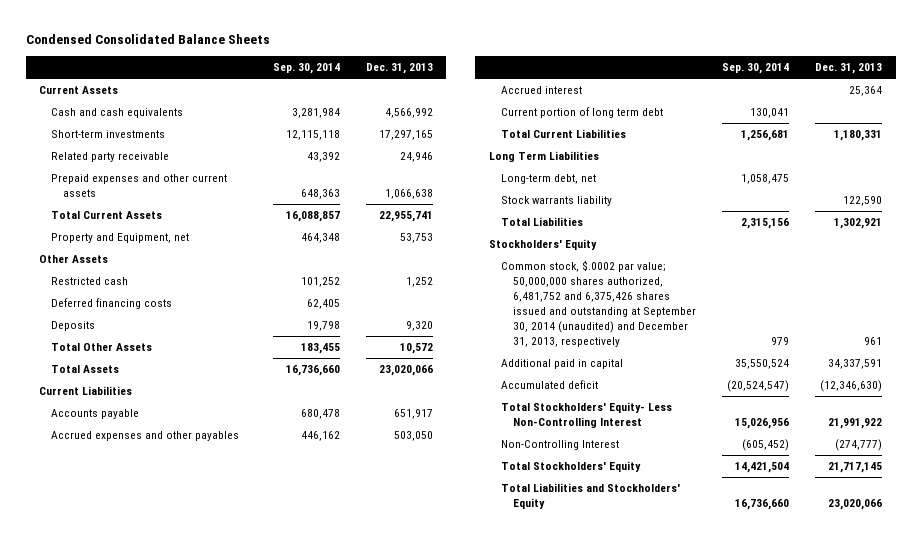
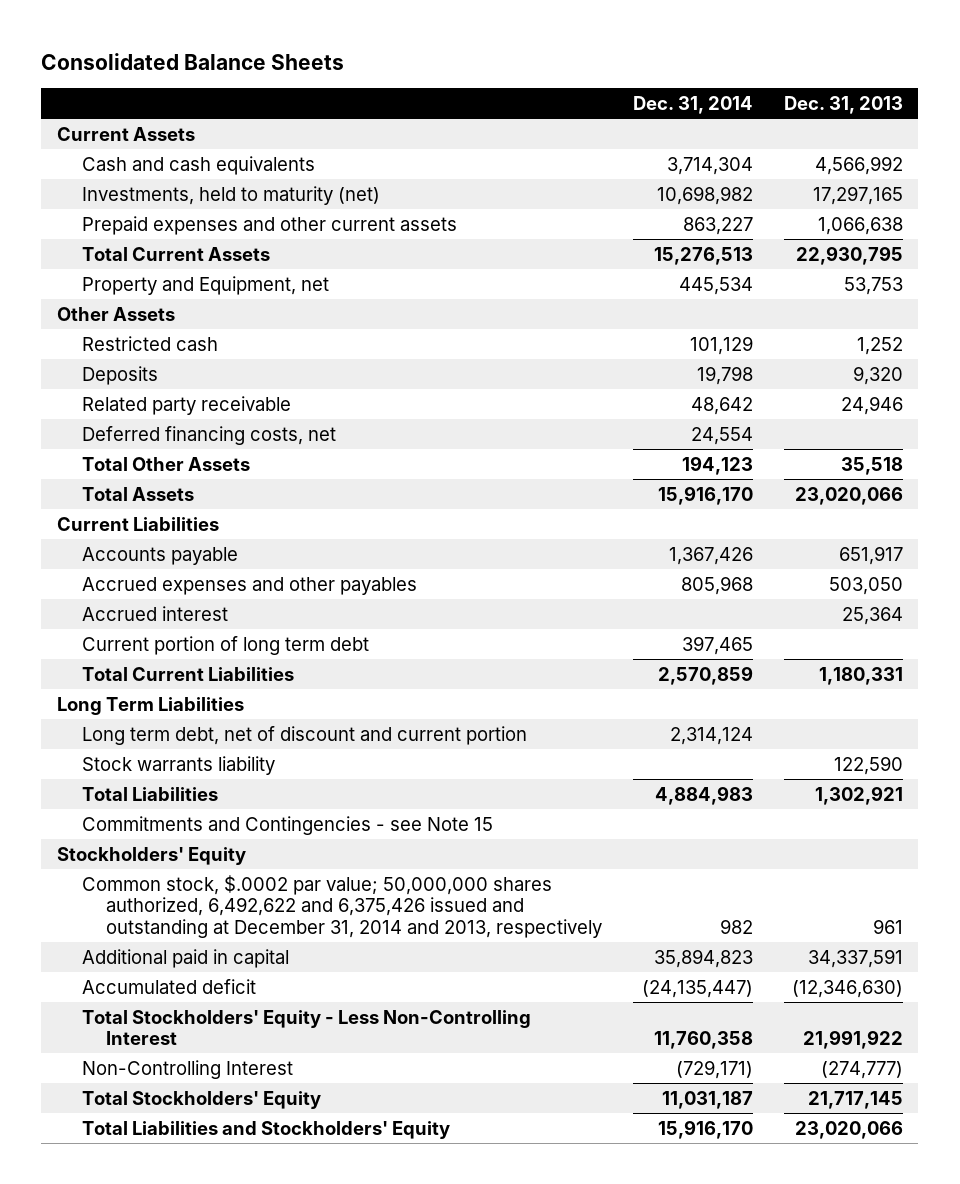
[26,34,271,45] Condensed Consolidated Balance Sheets -> [41,53,345,71] Consolidated Balance Sheets
[272,63,340,75] Sep. 30, 2014 -> none
none -> [633,96,754,115] Dec. 31, 2014
[51,130,166,139] Short-term investments -> [81,185,380,205] Investments, held to maturity (net)
[379,211,434,223] 22,955,741 -> [795,245,903,265] 22,930,795
[51,298,173,310] Deferred financing costs -> none
[51,152,170,163] Related party receivable -> [81,395,291,415] Related party receivable
none -> [81,425,336,445] Deferred financing costs, net
[400,343,434,355] 10,572 -> [840,456,903,475] 35,518
[500,174,596,185] Long-term debt, net -> [81,725,527,745] Long term debt, net of discount and current portion
none -> [81,815,493,835] Commitments and Contingencies - see Note 15
[500,260,696,347] Common stock, $.0002 par value; 50,000,000 shares authorized, 6,481,752 and 6,375,426 shares issued and outstanding at September 30, 2014 (unaudited) and December 31, 2013, respectively -> [81,874,603,938] Common stock, $.0002 par value; 50,000,000 shares authorized, 6,492,622 and 6,375,426 issued and outstanding at December 31, 2014 and 2013, respectively
[500,402,672,429] Total Stockholders' Equity- Less Non-Controlling Interest -> [81,1009,531,1046] Total Stockholders' Equity - Less Non-Controlling Interest

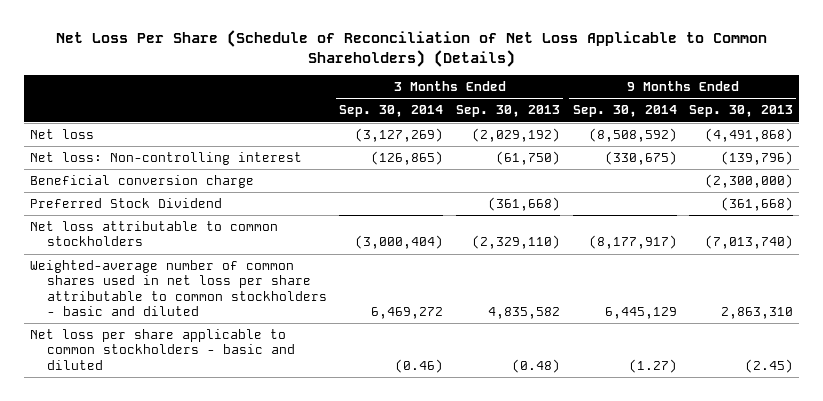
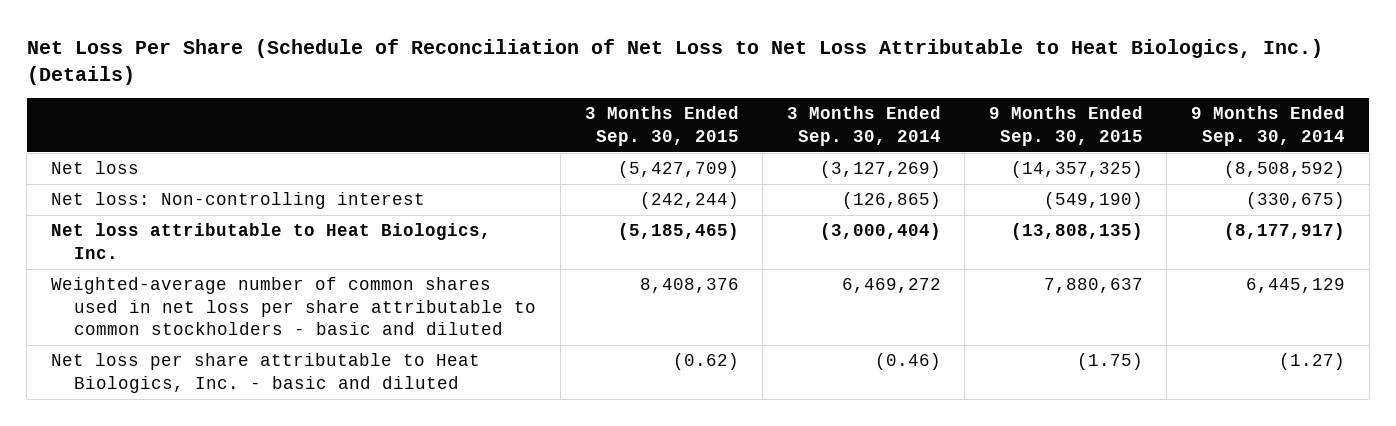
[55,30,767,67] Net Loss Per Share (Schedule of Reconciliation of Net Loss Applicable to Common Shareholders) (Details) -> [26,38,1323,85] Net Loss Per Share (Schedule of Reconciliation of Net Loss to Net Loss Attributable to Heat Biologics, Inc.) (Details)
[456,105,561,118] Sep. 30, 2013 -> none
[689,105,794,118] Sep. 30, 2013 -> none
none -> [584,106,739,146] 3 Months Ended Sep. 30, 2015
none -> [988,106,1143,146] 9 Months Ended Sep. 30, 2015
[30,175,255,189] Beneficial conversion charge -> none
[30,198,223,209] Preferred Stock Dividend -> none
[30,221,279,247] Net loss attributable to common stockholders -> [50,223,491,259] Net loss attributable to Heat Biologics, Inc.
[30,329,295,370] Net loss per share applicable to common stockholders - basic and diluted -> [50,353,480,393] Net loss per share attributable to Heat Biologics, Inc. - basic and diluted

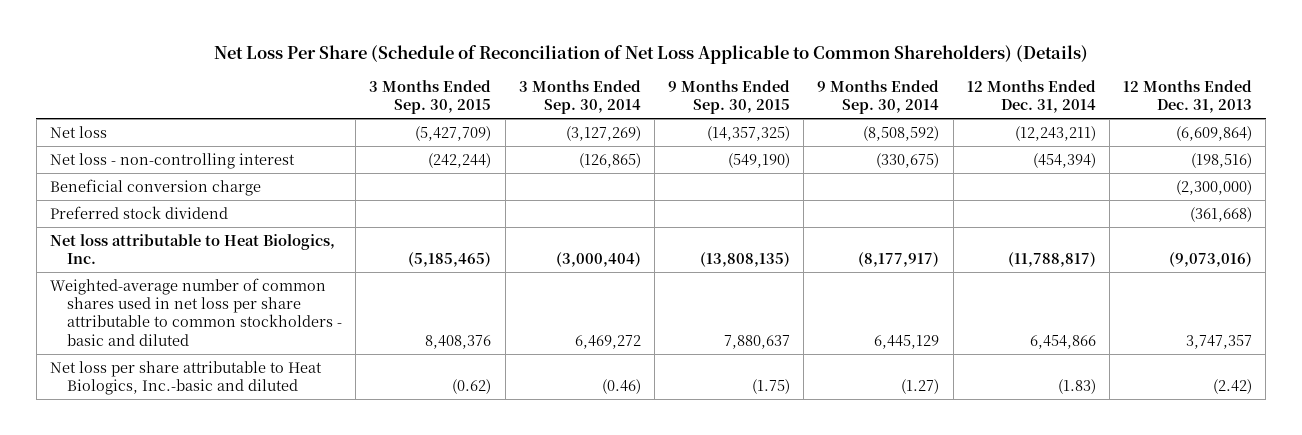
[26,38,1323,85] Net Loss Per Share (Schedule of Reconciliation of Net Loss to Net Loss Attributable to Heat Biologics, Inc.) (Details) -> [213,44,1088,64] Net Loss Per Share (Schedule of Reconciliation of Net Loss Applicable to Common Shareholders) (Details)
none -> [966,79,1096,114] 12 Months Ended Dec. 31, 2014
none -> [1123,79,1253,114] 12 Months Ended Dec. 31, 2013
[50,192,425,210] Net loss: Non-controlling interest -> [49,152,295,169] Net loss - non-controlling interest
none -> [49,178,261,196] Beneficial conversion charge
none -> [49,205,228,219] Preferred stock dividend
[50,353,480,393] Net loss per share attributable to Heat Biologics, Inc. - basic and diluted -> [49,360,322,396] Net loss per share attributable to Heat Biologics, Inc.-basic and diluted

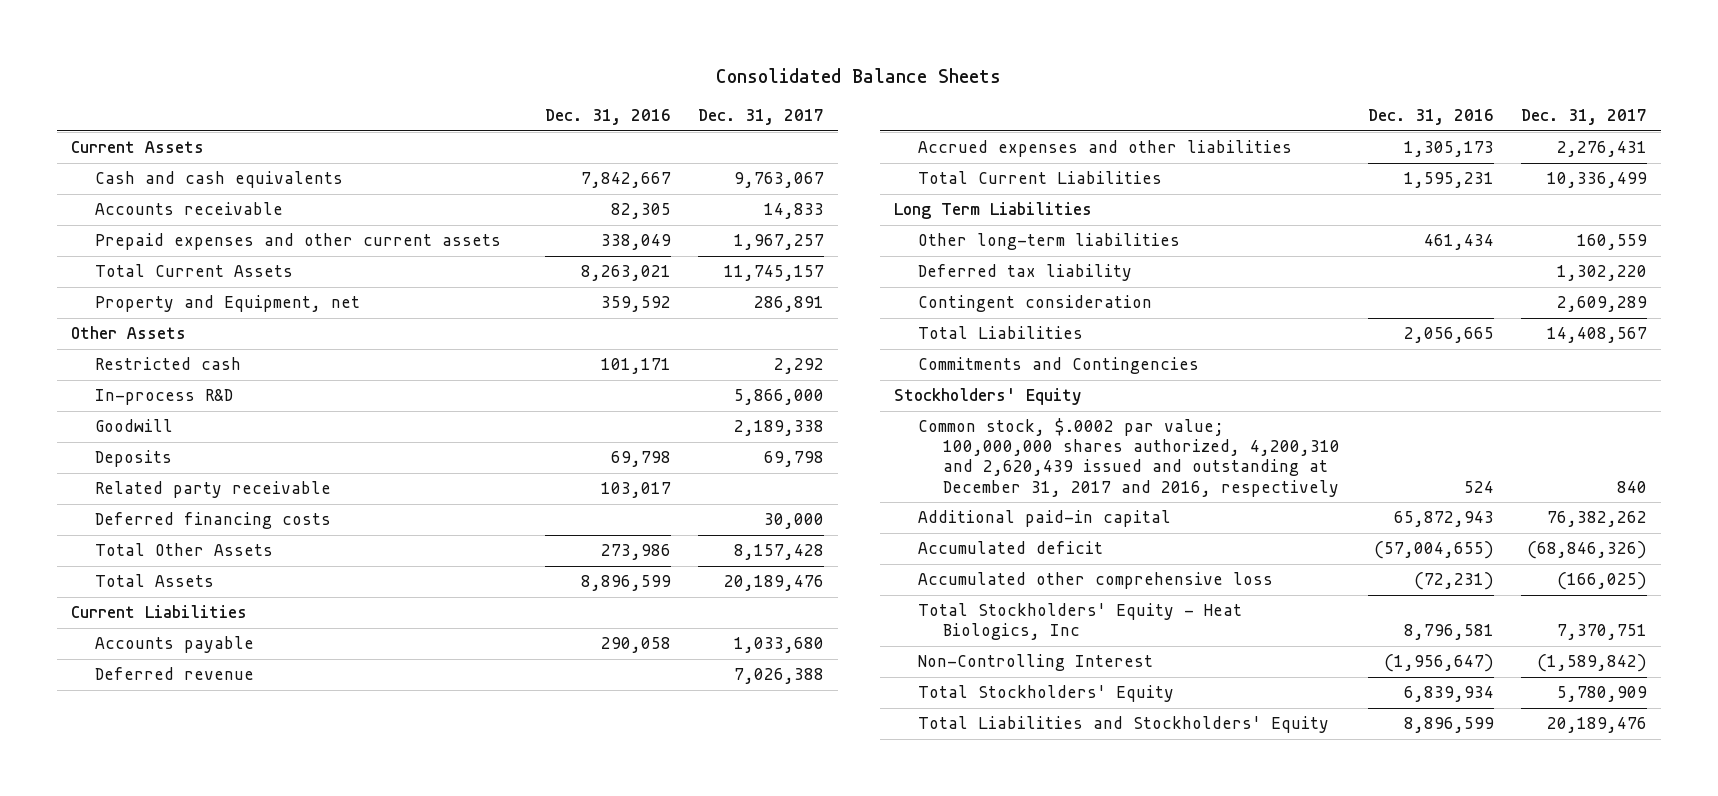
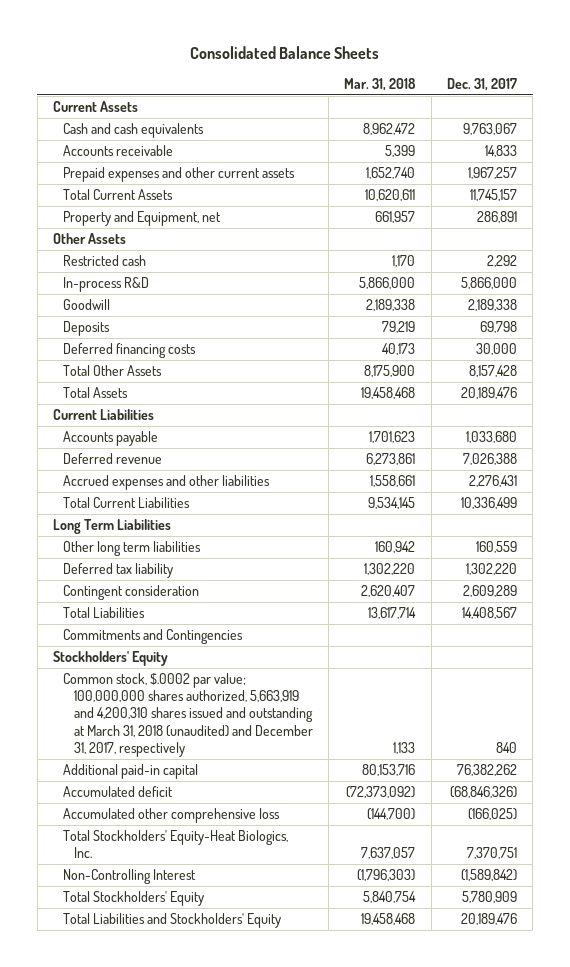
[544,109,671,126] Dec. 31, 2016 -> none
none -> [344,77,417,91] Mar. 31, 2018
[95,481,332,499] Related party receivable -> none
[918,233,1181,251] Other long-term liabilities -> [63,540,202,556] Other long term liabilities
[918,418,1340,497] Common stock, $.0002 par value; 100,000,000 shares authorized, 4,200,310 and 2,620,439 issued and outstanding at December 31, 2017 and 2016, respectively -> [63,672,313,758] Common stock, $.0002 par value; 100,000,000 shares authorized, 5,663,919 and 4,200,310 shares issued and outstanding at March 31, 2018 (unaudited) and December 31, 2017, respectively
[918,603,1243,641] Total Stockholders' Equity - Heat Biologics, Inc -> [63,829,289,859] Total Stockholders' Equity-Heat Biologics, Inc.

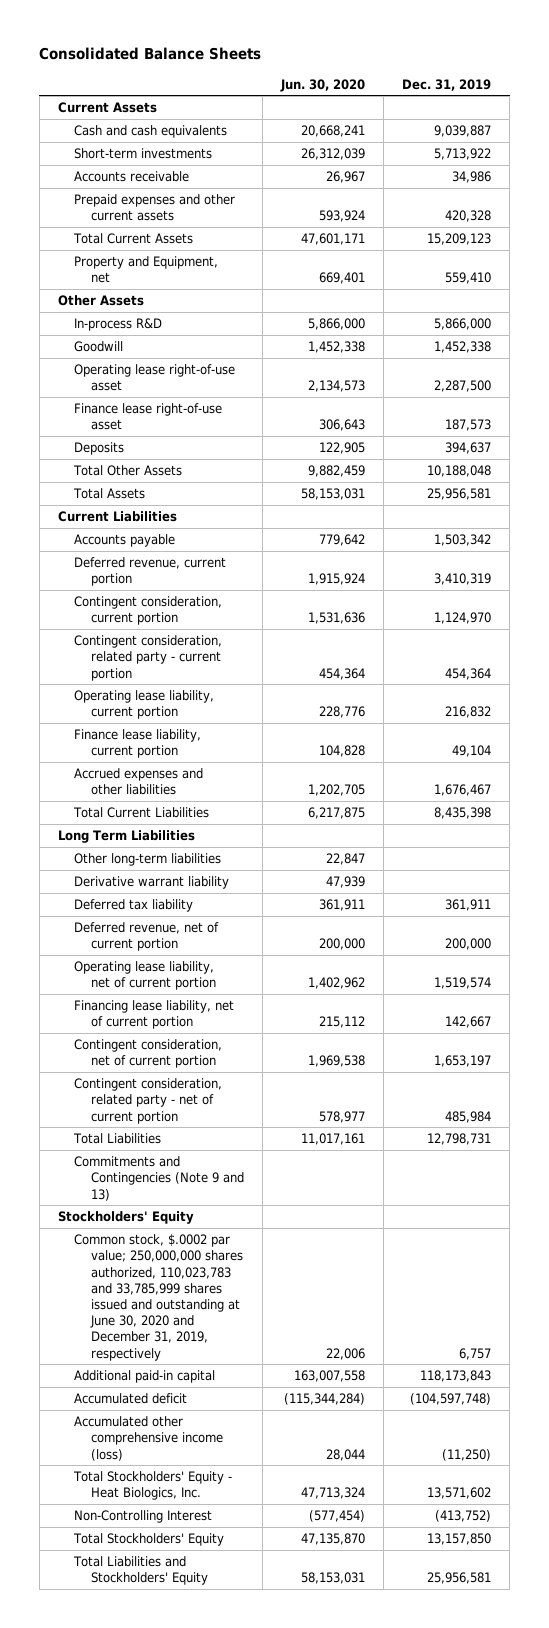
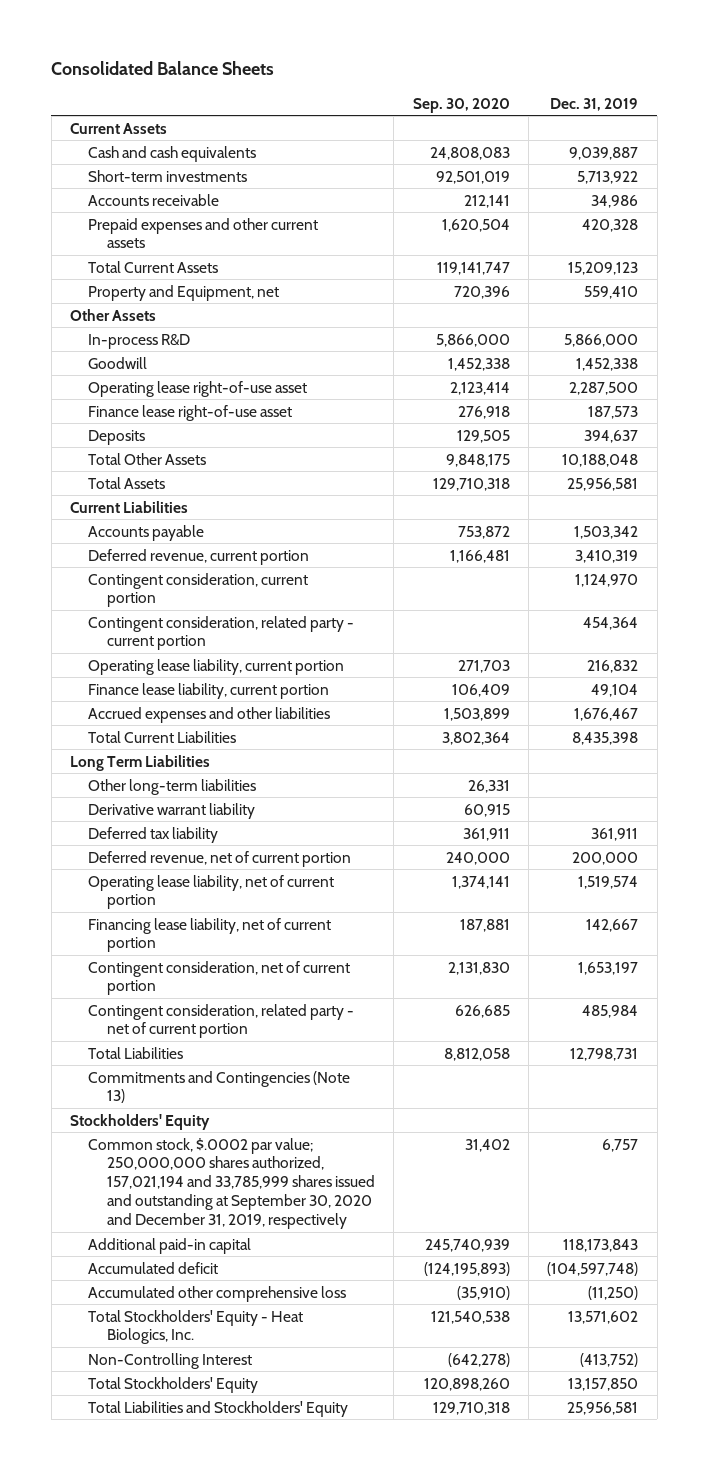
[279,78,365,92] Jun. 30, 2020 -> none
none -> [412,97,510,113] Sep. 30, 2020
[74,1156,244,1201] Commitments and Contingencies (Note 9 and 13) -> [88,1070,351,1104] Commitments and Contingencies (Note 13)
[74,1234,243,1361] Common stock, $.0002 par value; 250,000,000 shares authorized, 110,023,783 and 33,785,999 shares issued and outstanding at June 30, 2020 and December 31, 2019, respectively -> [88,1137,376,1230] Common stock, $.0002 par value; 250,000,000 shares authorized, 157,021,194 and 33,785,999 shares issued and outstanding at September 30, 2020 and December 31, 2019, respectively
[74,1416,223,1461] Accumulated other comprehensive income (loss) -> [88,1285,347,1302] Accumulated other comprehensive loss

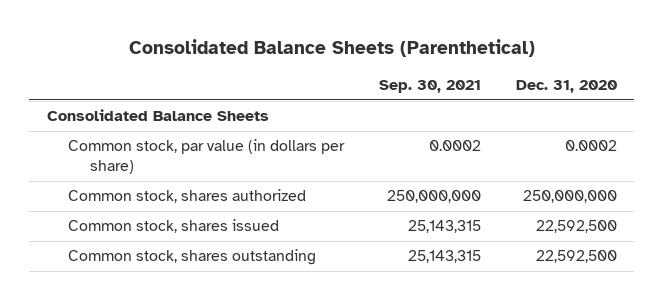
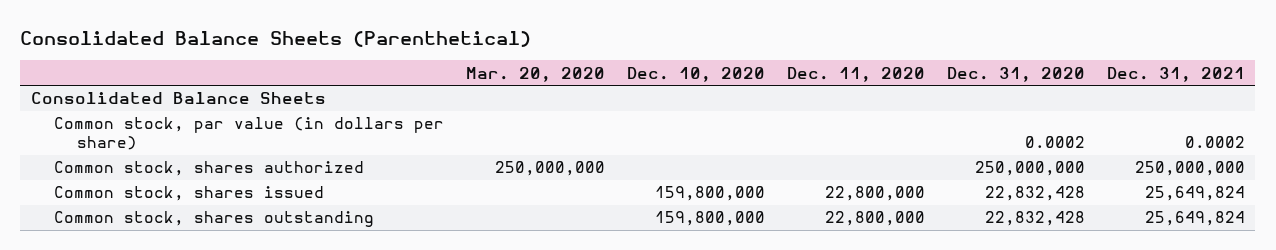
[379,80,482,94] Sep. 30, 2021 -> none
none -> [465,66,605,82] Mar. 20, 2020
none -> [626,66,765,82] Dec. 10, 2020
none -> [786,66,925,82] Dec. 11, 2020
none -> [1106,66,1245,82] Dec. 31, 2021
[536,220,618,234] 22,592,500 -> [984,186,1085,202] 22,832,428
[536,250,618,264] 22,592,500 -> [984,211,1085,227] 22,832,428

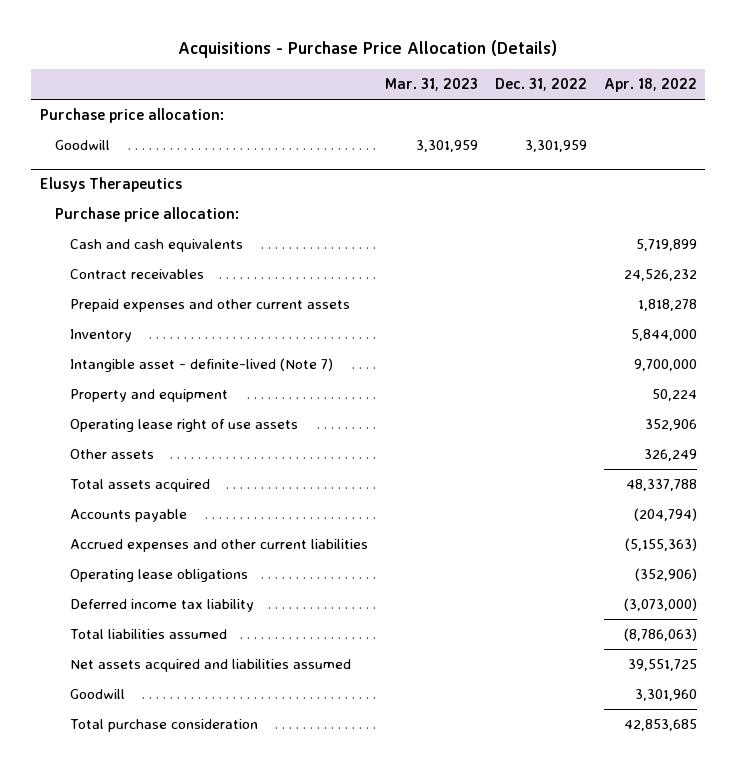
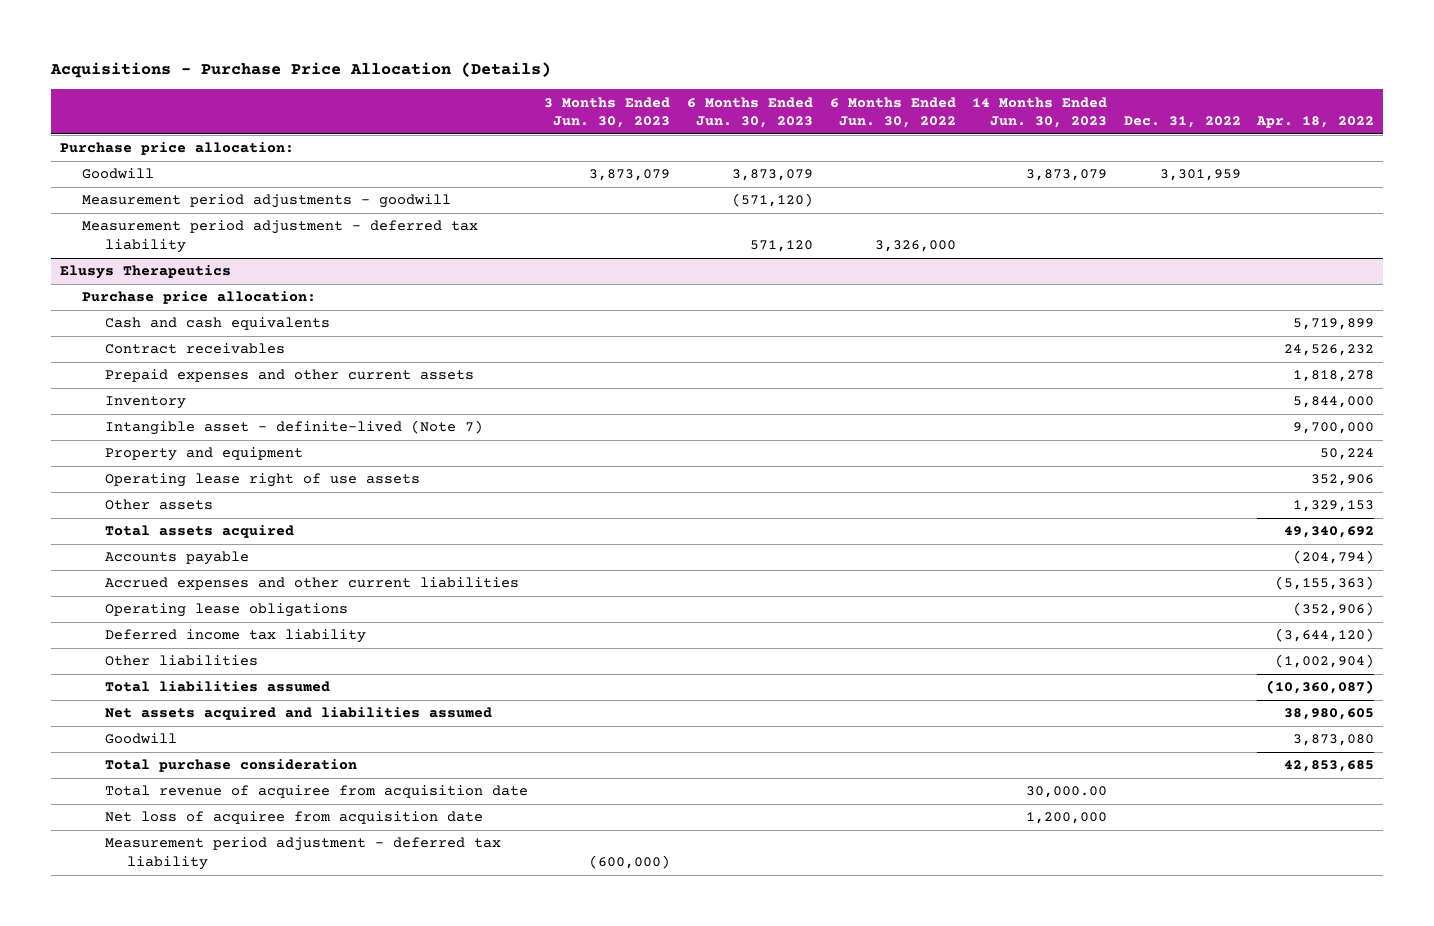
[384,78,478,92] Mar. 31, 2023 -> none
none -> [544,96,671,129] 3 Months Ended Jun. 30, 2023
none -> [687,96,814,129] 6 Months Ended Jun. 30, 2023
none -> [829,96,956,129] 6 Months Ended Jun. 30, 2022
none -> [972,96,1108,129] 14 Months Ended Jun. 30, 2023
none -> [82,194,452,209] Measurement period adjustments - goodwill
none -> [82,220,479,253] Measurement period adjustment - deferred tax liability
[643,448,697,461] 326,249 -> [1293,500,1375,513] 1,329,153
[625,478,697,491] 48,337,788 -> [1284,526,1375,539] 49,340,692
[623,597,697,611] (3,073,000) -> [1275,628,1375,643] (3,644,120)
none -> [104,655,258,667] Other liabilities
[623,627,697,641] (8,786,063) -> [1266,680,1375,695] (10,360,087)
[627,658,697,671] 39,551,725 -> [1284,708,1375,721] 38,980,605
[634,688,697,701] 3,301,960 -> [1293,734,1375,747] 3,873,080
none -> [104,785,528,799] Total revenue of acquiree from acquisition date
none -> [104,811,483,825] Net loss of acquiree from acquisition date
none -> [104,837,501,870] Measurement period adjustment - deferred tax liability

